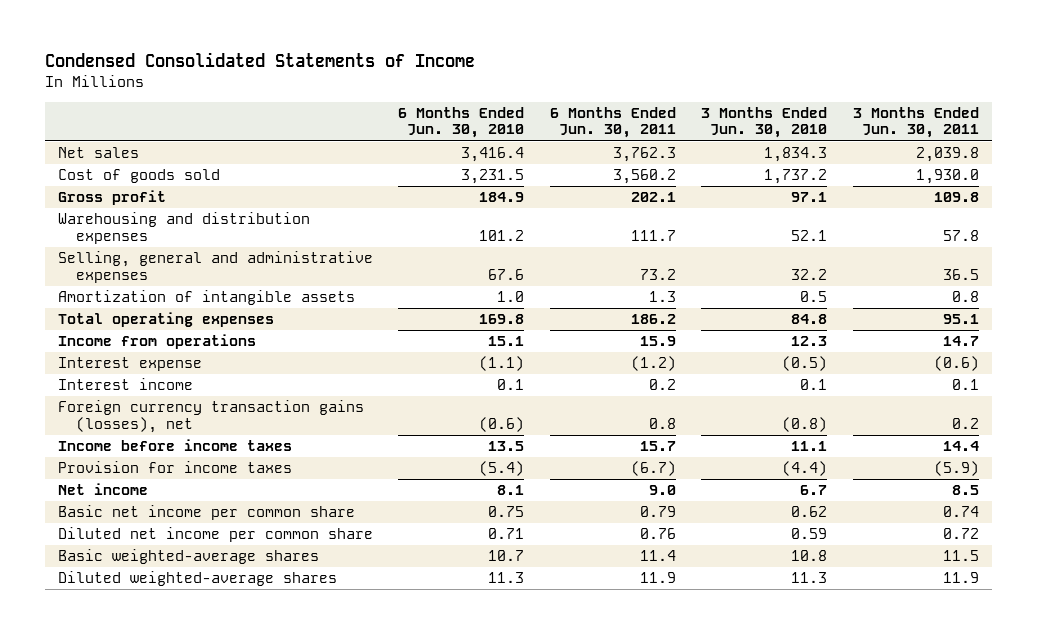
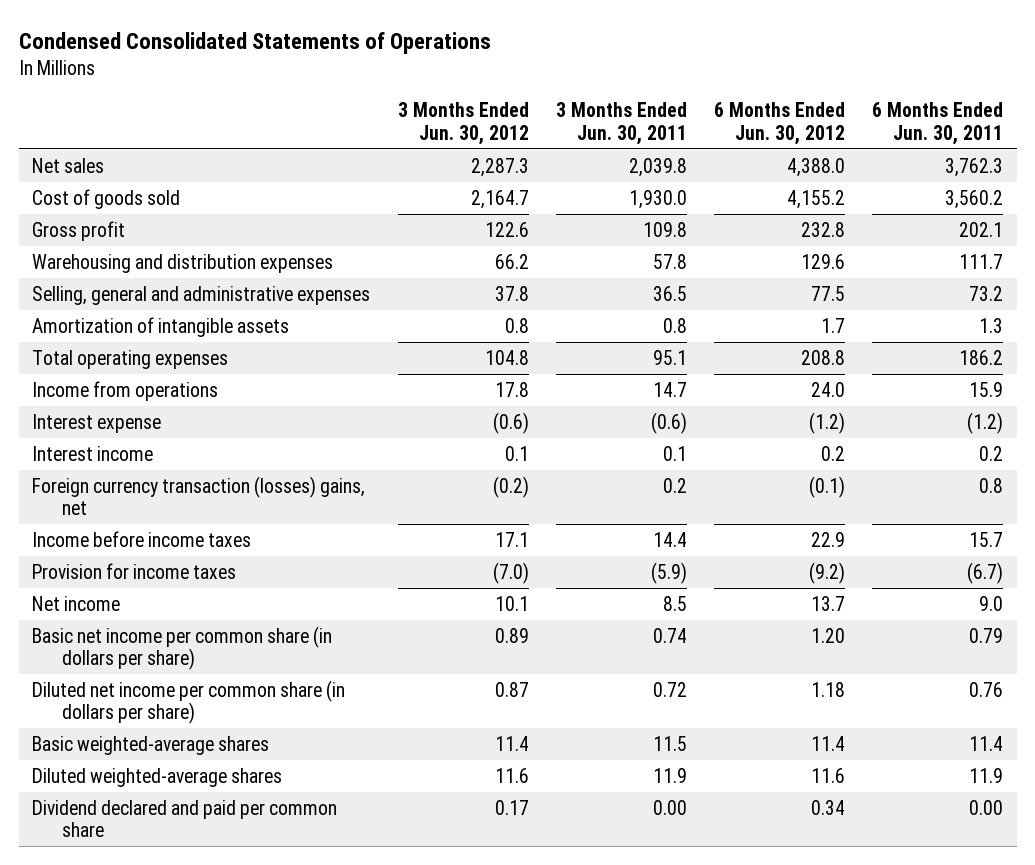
[44,52,475,68] Condensed Consolidated Statements of Income -> [18,31,491,54] Condensed Consolidated Statements of Operations
[398,106,525,139] 6 Months Ended Jun. 30, 2010 -> none
[701,106,828,139] 3 Months Ended Jun. 30, 2010 -> none
none -> [397,101,529,145] 3 Months Ended Jun. 30, 2012
none -> [713,101,845,145] 6 Months Ended Jun. 30, 2012
[57,400,364,433] Foreign currency transaction gains (losses), net -> [32,475,366,516] Foreign currency transaction (losses) gains, net
[57,505,355,521] Basic net income per common share -> [32,625,333,671] Basic net income per common share (in dollars per share)
[57,527,373,543] Diluted net income per common share -> [32,679,346,725] Diluted net income per common share (in dollars per share)
none -> [32,799,338,838] Dividend declared and paid per common share

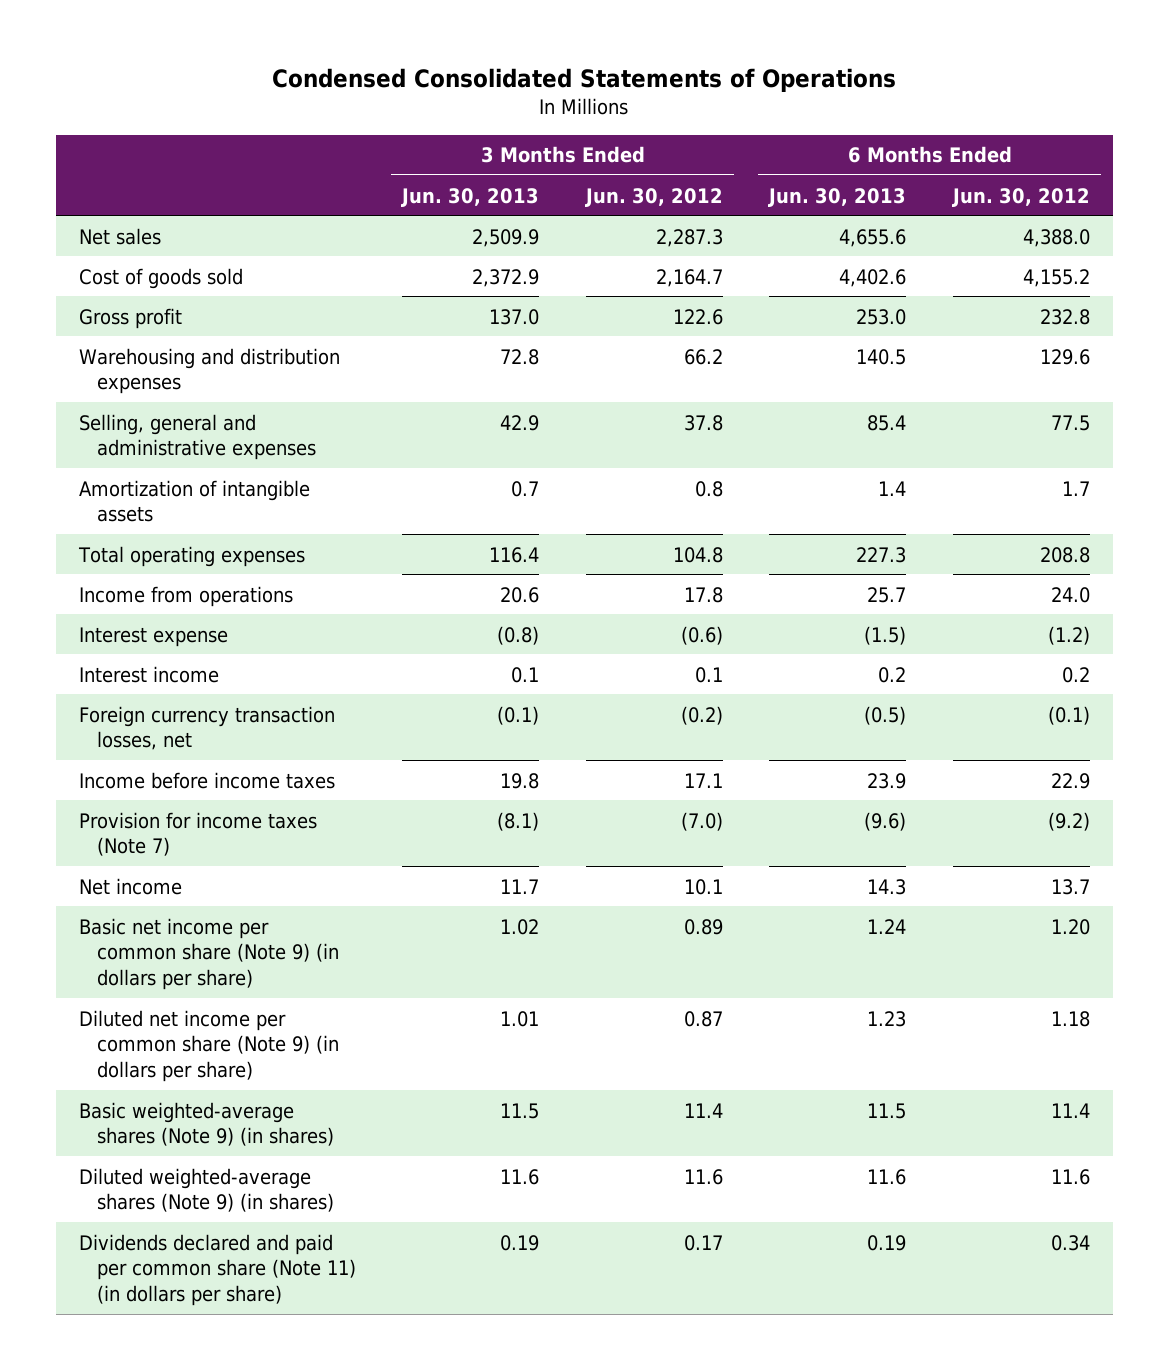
[555,101,687,145] 3 Months Ended Jun. 30, 2011 -> none
[871,101,1003,145] 6 Months Ended Jun. 30, 2011 -> none
none -> [401,187,540,207] Jun. 30, 2013
none -> [768,187,907,207] Jun. 30, 2013
[32,475,366,516] Foreign currency transaction (losses) gains, net -> [78,705,335,751] Foreign currency transaction losses, net
[32,562,237,579] Provision for income taxes -> [78,811,317,857] Provision for income taxes (Note 7)
[32,625,333,671] Basic net income per common share (in dollars per share) -> [78,917,340,990] Basic net income per common share (Note 9) (in dollars per share)
[32,679,346,725] Diluted net income per common share (in dollars per share) -> [78,1009,340,1082] Diluted net income per common share (Note 9) (in dollars per share)
[32,735,270,755] Basic weighted-average shares -> [78,1101,335,1147] Basic weighted-average shares (Note 9) (in shares)
[32,767,283,787] Diluted weighted-average shares -> [78,1167,335,1213] Diluted weighted-average shares (Note 9) (in shares)
[32,799,338,838] Dividend declared and paid per common share -> [78,1233,357,1306] Dividends declared and paid per common share (Note 11) (in dollars per share)

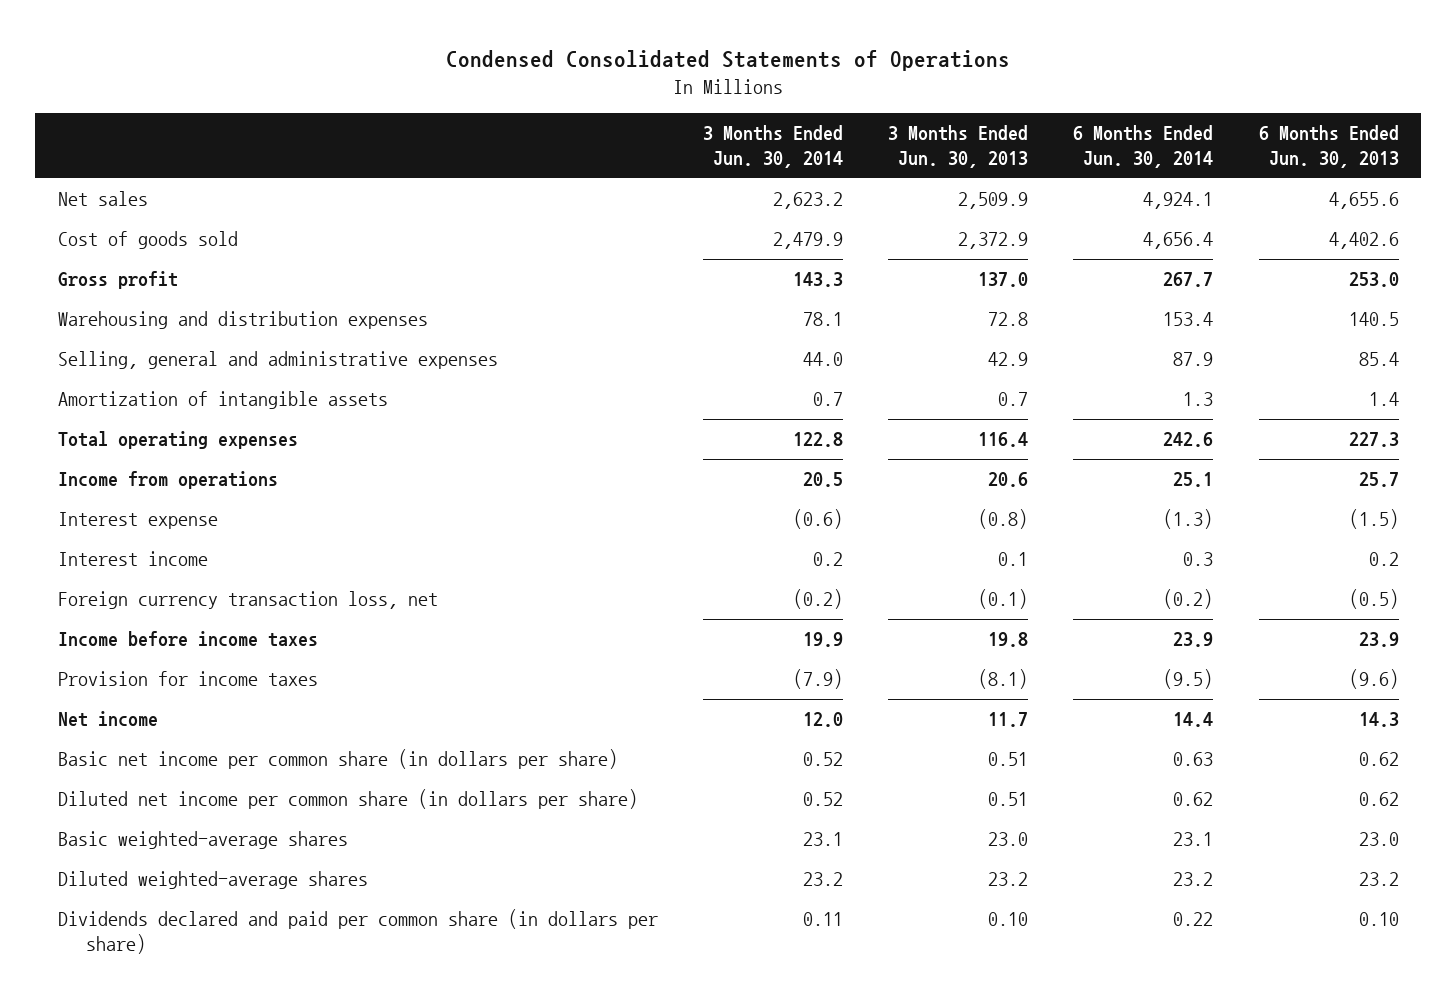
[584,187,723,207] Jun. 30, 2012 -> none
[951,187,1090,207] Jun. 30, 2012 -> none
none -> [702,125,843,169] 3 Months Ended Jun. 30, 2014
none -> [1073,125,1214,169] 6 Months Ended Jun. 30, 2014
[78,705,335,751] Foreign currency transaction losses, net -> [57,591,438,610] Foreign currency transaction loss, net
[78,811,317,857] Provision for income taxes (Note 7) -> [57,671,318,687] Provision for income taxes
[78,917,340,990] Basic net income per common share (Note 9) (in dollars per share) -> [57,749,618,770] Basic net income per common share (in dollars per share)
[500,918,540,935] 1.02 -> [988,752,1029,767] 0.51
[867,918,907,934] 1.24 -> [1358,752,1399,767] 0.62
[78,1009,340,1082] Diluted net income per common share (Note 9) (in dollars per share) -> [57,789,638,810] Diluted net income per common share (in dollars per share)
[500,1010,540,1027] 1.01 -> [988,792,1029,807] 0.51
[867,1010,907,1027] 1.23 -> [1358,792,1399,807] 0.62
[78,1101,335,1147] Basic weighted-average shares (Note 9) (in shares) -> [57,831,348,850] Basic weighted-average shares
[500,1102,540,1119] 11.5 -> [988,832,1029,847] 23.0
[867,1102,907,1119] 11.5 -> [1358,832,1399,847] 23.0
[78,1167,335,1213] Diluted weighted-average shares (Note 9) (in shares) -> [57,871,368,890] Diluted weighted-average shares
[500,1168,540,1185] 11.6 -> [988,872,1029,887] 23.2
[867,1168,907,1185] 11.6 -> [1358,872,1399,887] 23.2
[78,1233,357,1306] Dividends declared and paid per common share (Note 11) (in dollars per share) -> [57,909,658,955] Dividends declared and paid per common share (in dollars per share)
[500,1234,540,1251] 0.19 -> [988,912,1029,927] 0.10
[867,1234,907,1251] 0.19 -> [1358,912,1399,927] 0.10

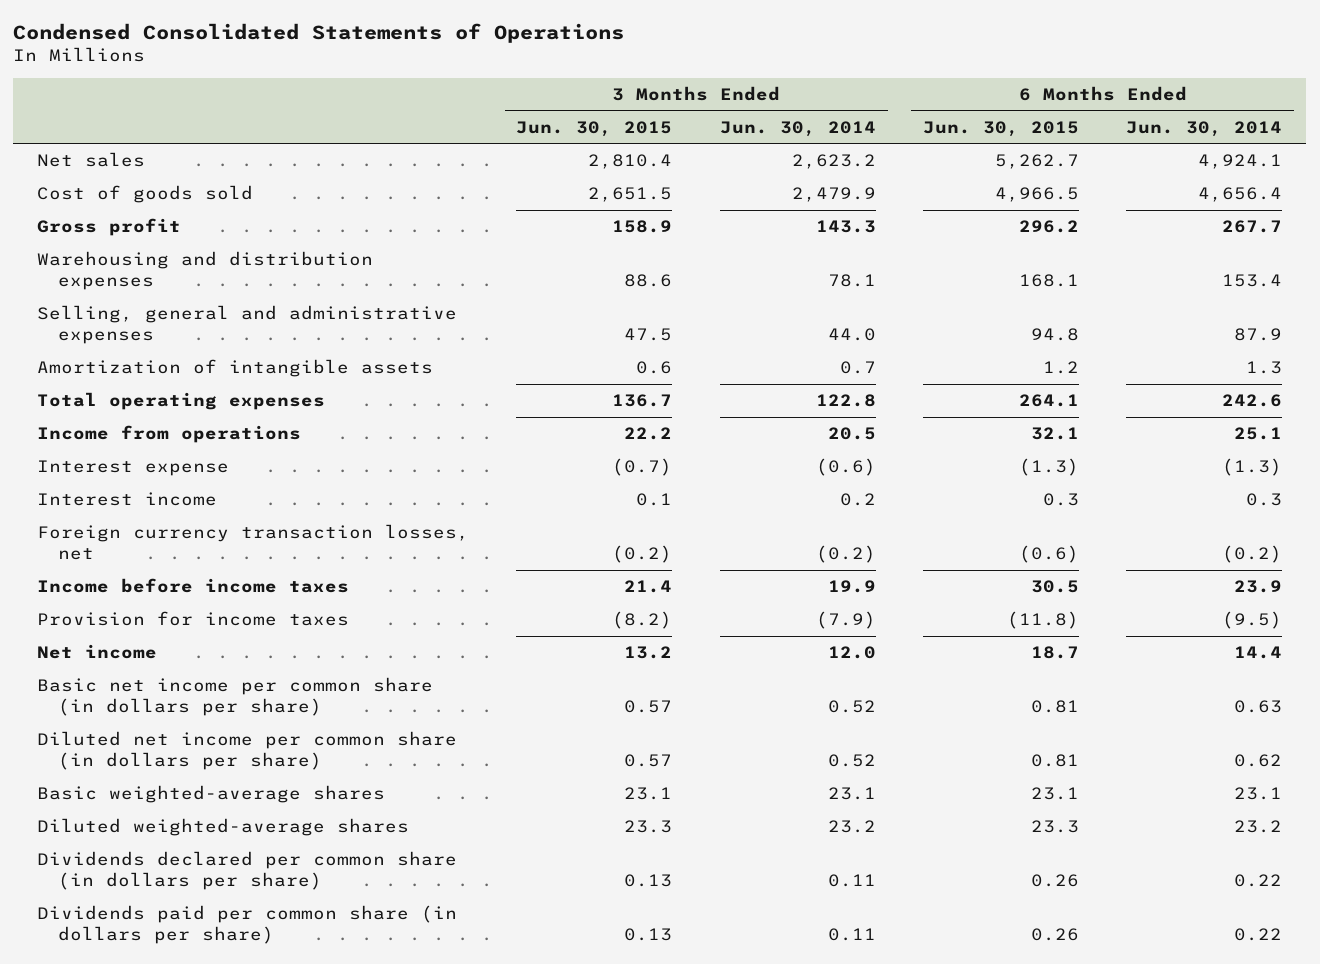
[888,125,1029,169] 3 Months Ended Jun. 30, 2013 -> none
[1258,125,1399,169] 6 Months Ended Jun. 30, 2013 -> none
none -> [516,120,673,137] Jun. 30, 2015
none -> [923,120,1080,137] Jun. 30, 2015
[57,591,438,610] Foreign currency transaction loss, net -> [37,524,470,560] Foreign currency transaction losses, net
none -> [37,851,458,890] Dividends declared per common share (in dollars per share)
[57,909,658,955] Dividends declared and paid per common share (in dollars per share) -> [37,905,458,944] Dividends paid per common share (in dollars per share)

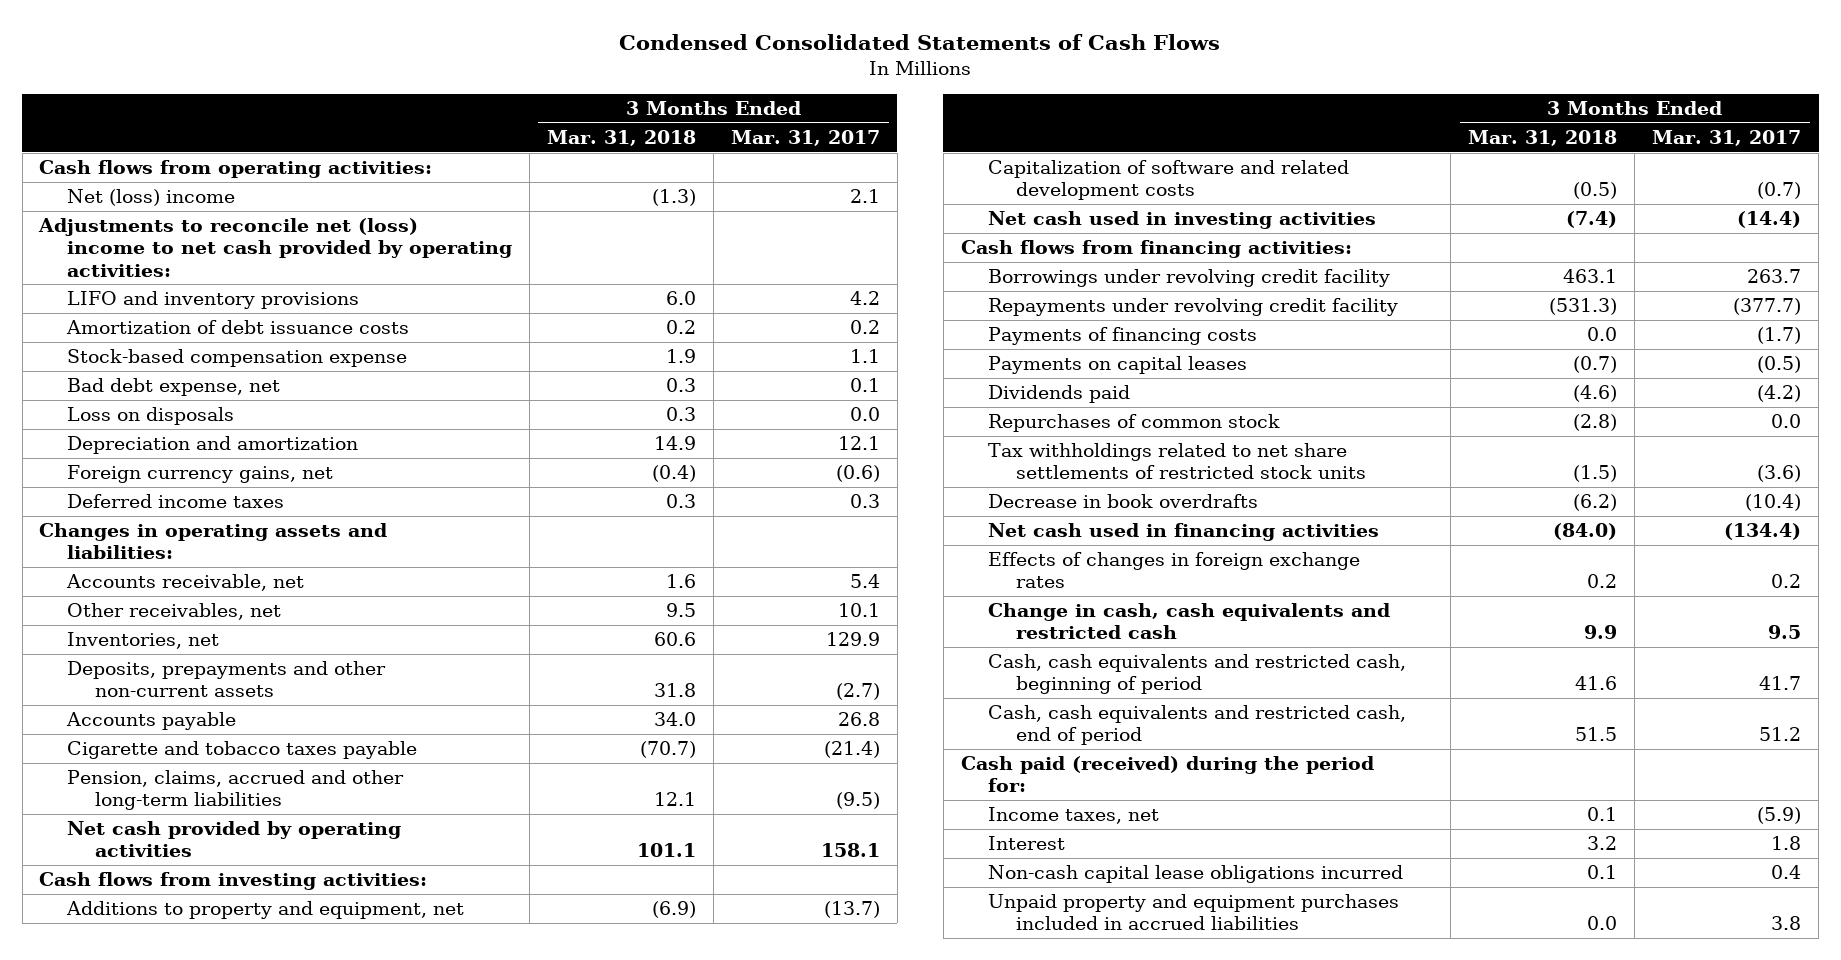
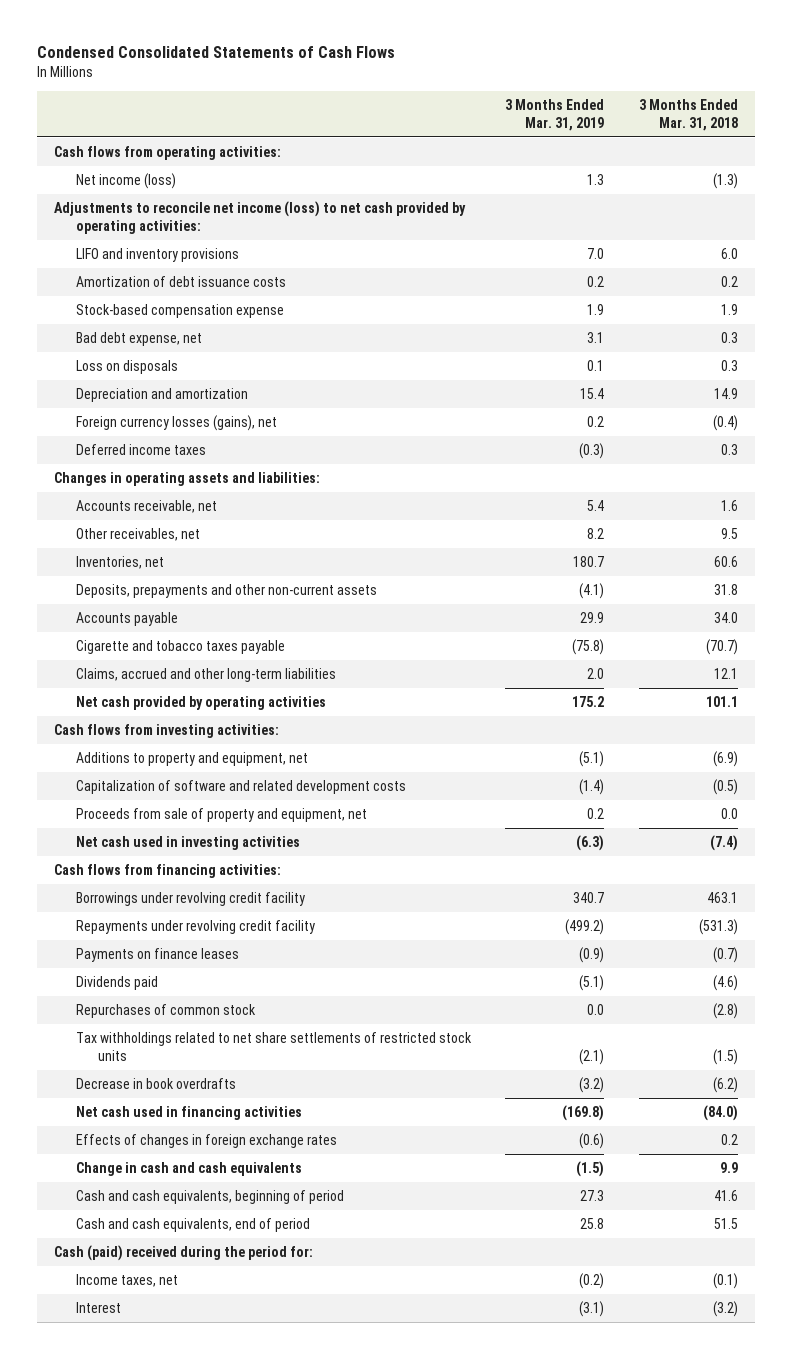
[730,129,880,146] Mar. 31, 2017 -> none
none -> [505,99,605,131] 3 Months Ended Mar. 31, 2019
[67,189,236,207] Net (loss) income -> [75,173,176,190] Net income (loss)
[38,218,513,277] Adjustments to reconcile net (loss) income to net cash provided by operating activities: -> [54,201,467,234] Adjustments to reconcile net income (loss) to net cash provided by operating activities:
[67,465,334,484] Foreign currency gains, net -> [75,415,277,432] Foreign currency losses (gains), net
[67,770,405,811] Pension, claims, accrued and other long-term liabilities -> [75,668,336,683] Claims, accrued and other long-term liabilities
none -> [75,808,367,823] Proceeds from sale of property and equipment, net
[988,327,1258,346] Payments of financing costs -> none
[988,356,1248,375] Payments on capital leases -> [75,948,239,963] Payments on finance leases
[988,865,1404,884] Non-cash capital lease obligations incurred -> none
[988,894,1400,931] Unpaid property and equipment purchases included in accrued liabilities -> none
[988,603,1391,640] Change in cash, cash equivalents and restricted cash -> [75,1162,302,1177] Change in cash and cash equivalents
[988,654,1407,695] Cash, cash equivalents and restricted cash, beginning of period -> [75,1190,344,1205] Cash and cash equivalents, beginning of period
[988,705,1407,746] Cash, cash equivalents and restricted cash, end of period -> [75,1218,310,1233] Cash and cash equivalents, end of period
[960,756,1374,793] Cash paid (received) during the period for: -> [54,1245,314,1262] Cash (paid) received during the period for:
[1587,807,1618,822] 0.1 -> [712,1273,738,1290] (0.1)
[1587,836,1618,851] 3.2 -> [712,1301,738,1318] (3.2)

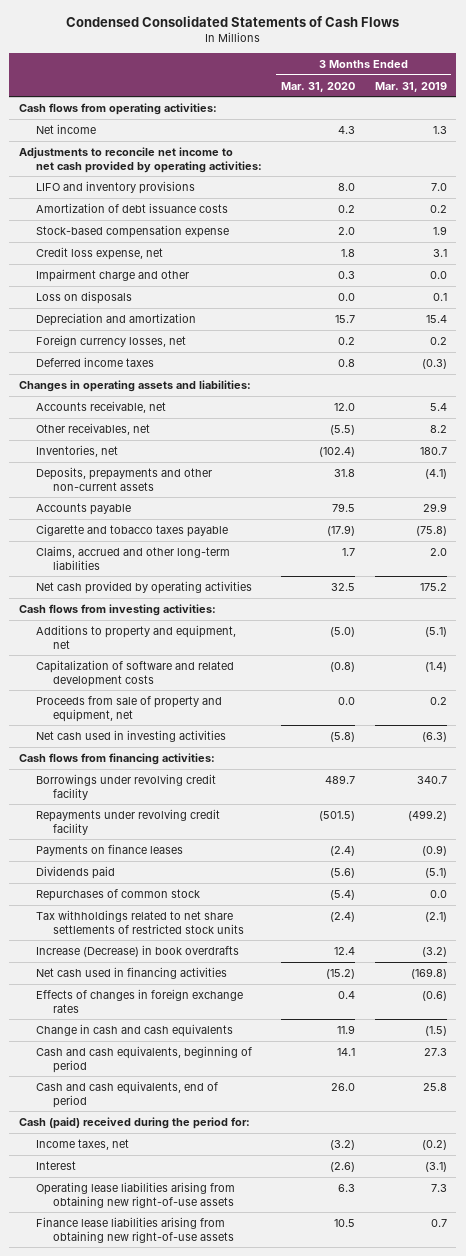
[638,99,738,131] 3 Months Ended Mar. 31, 2018 -> none
none -> [281,81,356,92] Mar. 31, 2020
[75,173,176,190] Net income (loss) -> [35,123,96,134] Net income
[54,201,467,234] Adjustments to reconcile net income (loss) to net cash provided by operating activities: -> [18,146,262,173] Adjustments to reconcile net income to net cash provided by operating activities:
[75,332,202,347] Bad debt expense, net -> [35,246,163,260] Credit loss expense, net
none -> [35,268,189,282] Impairment charge and other
[75,415,277,432] Foreign currency losses (gains), net -> [35,334,186,347] Foreign currency losses, net
[75,1078,236,1090] Decrease in book overdrafts -> [35,944,239,957] Increase (Decrease) in book overdrafts
none -> [35,1181,235,1208] Operating lease liabilities arising from obtaining new right-of-use assets
none -> [35,1216,234,1243] Finance lease liabilities arising from obtaining new right-of-use assets

